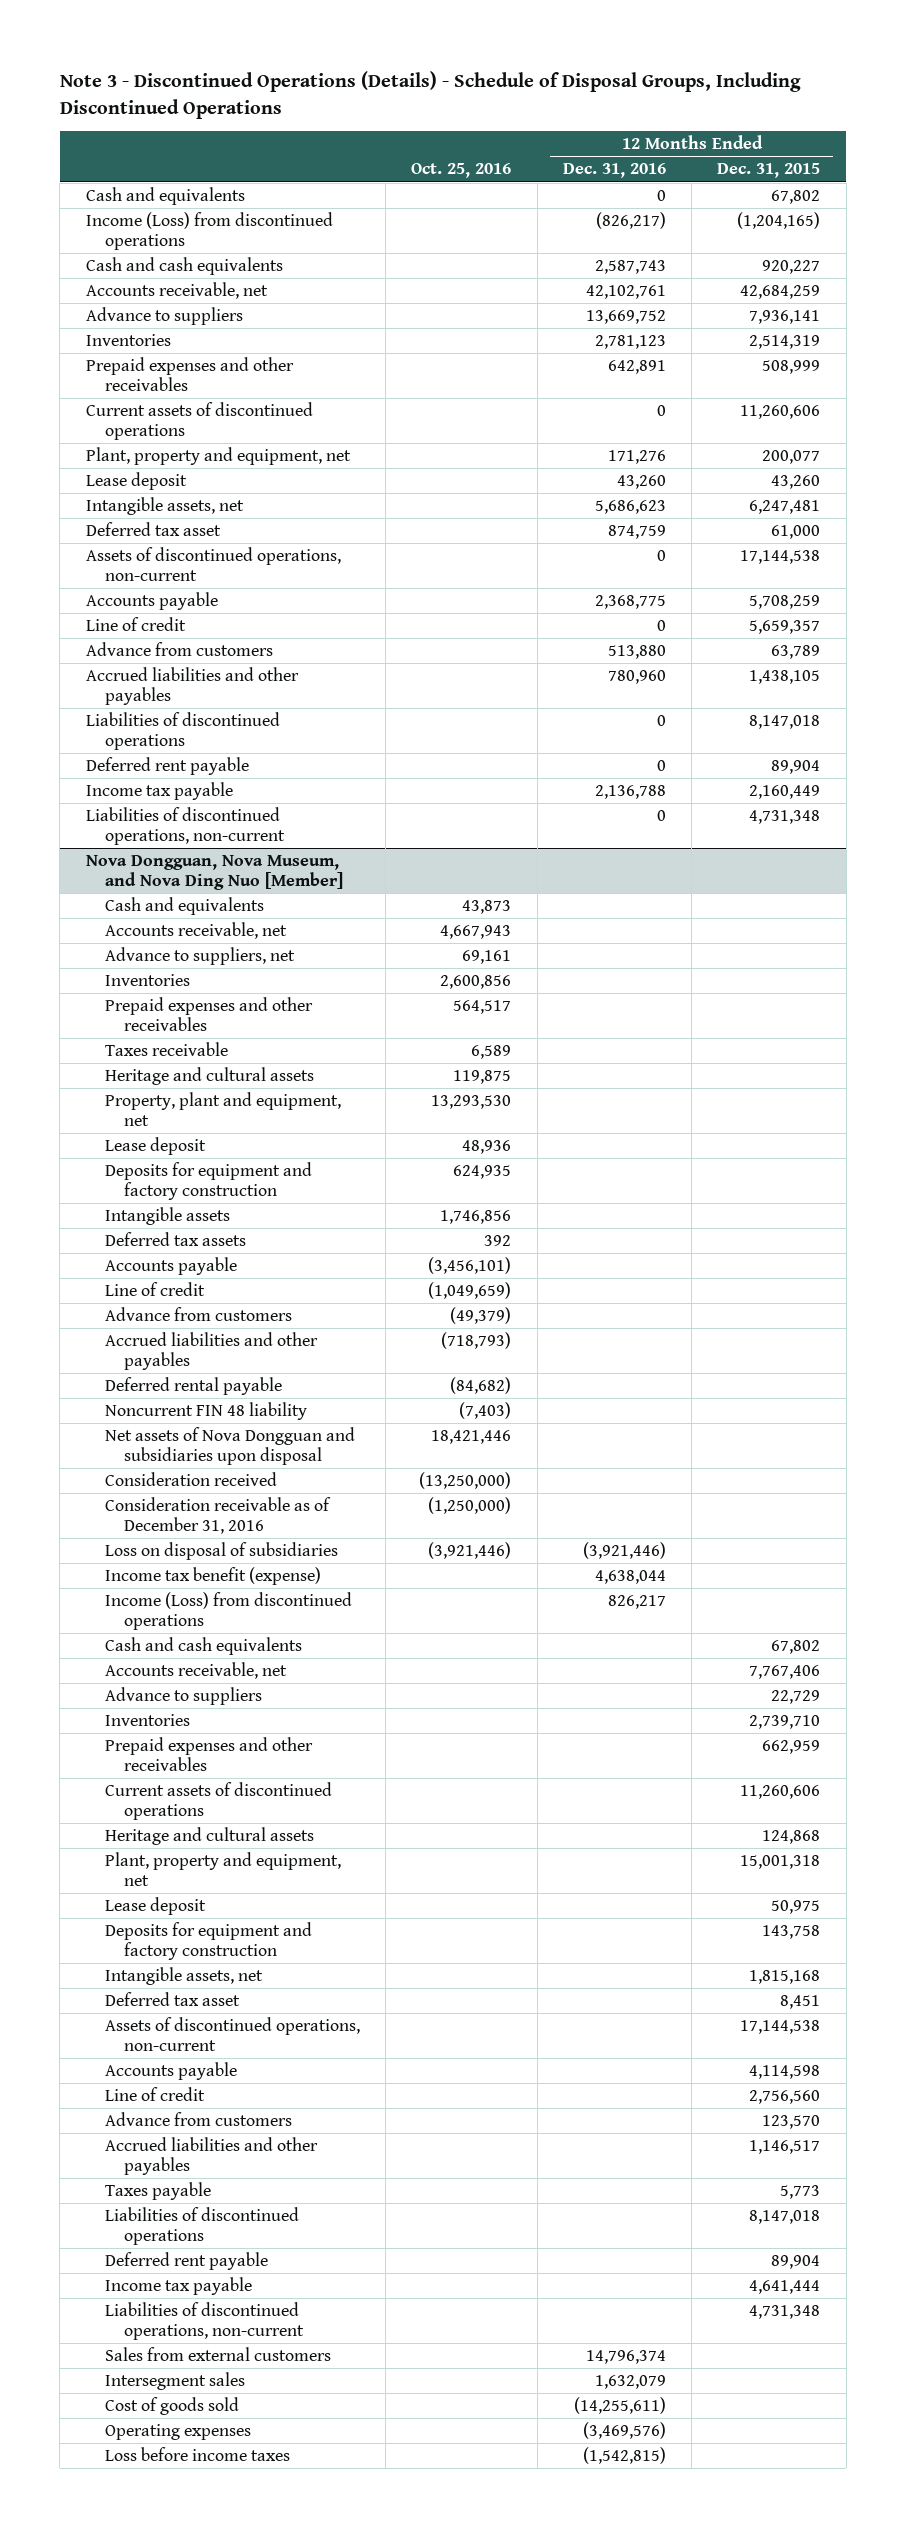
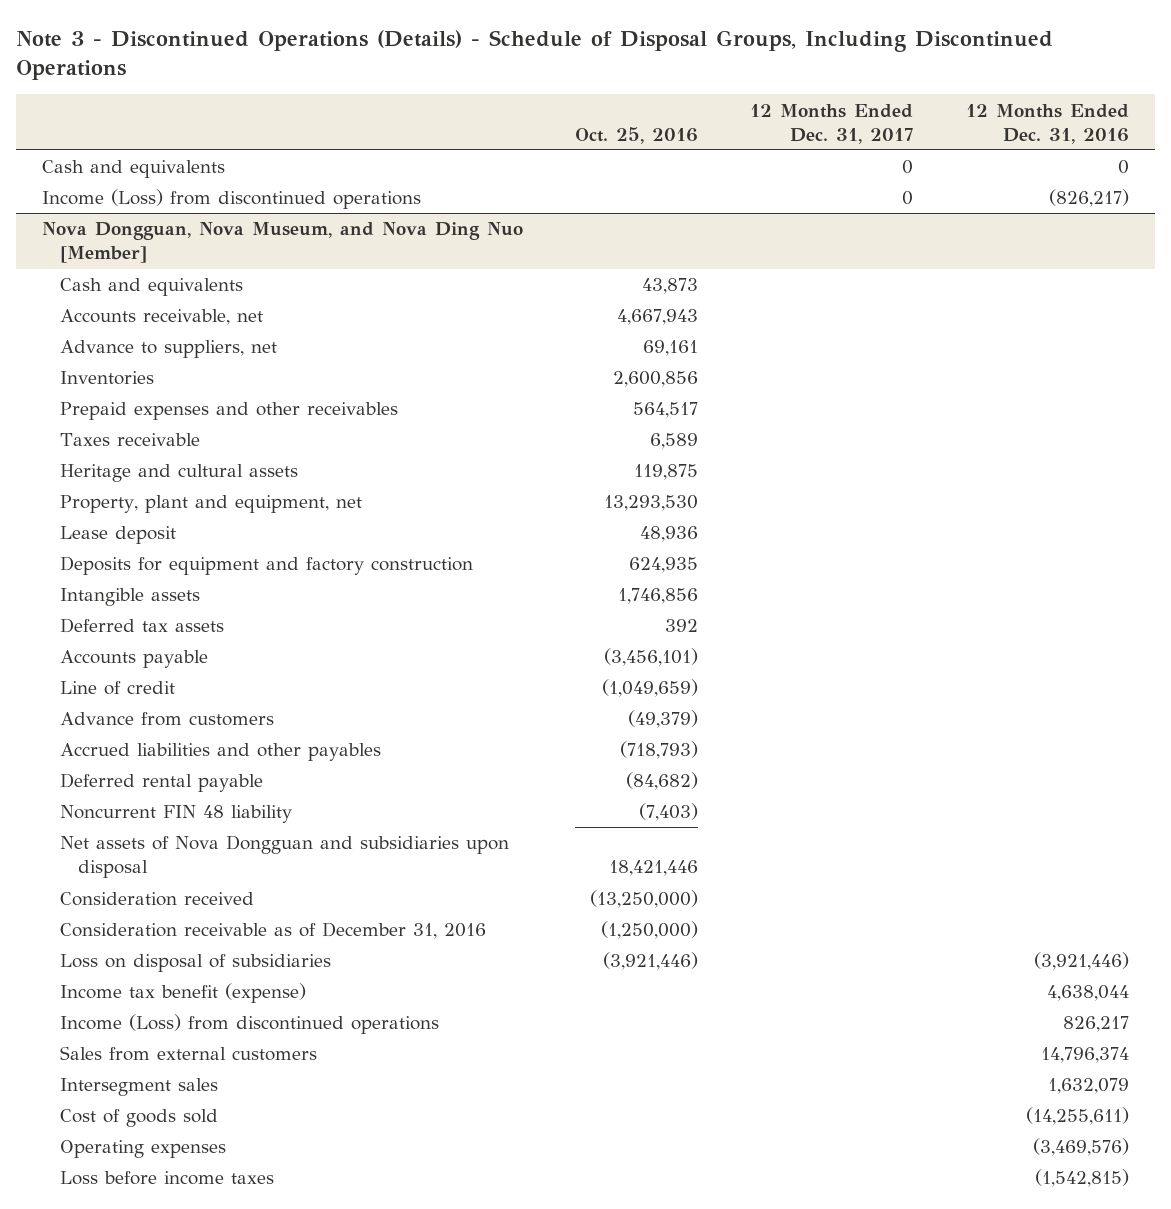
[717,163,821,179] Dec. 31, 2015 -> none
none -> [750,103,914,144] 12 Months Ended Dec. 31, 2017
[85,256,283,275] Cash and cash equivalents -> none
[85,281,268,299] Accounts receivable, net -> none
[85,306,243,325] Advance to suppliers -> none
[85,333,171,346] Inventories -> none
[85,356,294,392] Prepaid expenses and other receivables -> none
[85,401,313,441] Current assets of discontinued operations -> none
[85,446,351,465] Plant, property and equipment, net -> none
[85,471,187,490] Lease deposit -> none
[85,496,244,515] Intangible assets, net -> none
[85,521,221,536] Deferred tax asset -> none
[85,546,341,582] Assets of discontinued operations, non-current -> none
[85,591,218,610] Accounts payable -> none
[85,616,186,631] Line of credit -> none
[85,641,273,656] Advance from customers -> none
[85,666,299,706] Accrued liabilities and other payables -> none
[85,711,280,751] Liabilities of discontinued operations -> none
[85,756,249,775] Deferred rent payable -> none
[85,781,233,800] Income tax payable -> none
[85,806,285,846] Liabilities of discontinued operations, non-current -> none
[104,1636,302,1655] Cash and cash equivalents -> none
[104,1661,287,1679] Accounts receivable, net -> none
[104,1686,262,1705] Advance to suppliers -> none
[104,1713,190,1726] Inventories -> none
[104,1736,313,1772] Prepaid expenses and other receivables -> none
[104,1781,332,1821] Current assets of discontinued operations -> none
[104,1826,314,1845] Heritage and cultural assets -> none
[104,1851,341,1887] Plant, property and equipment, net -> none
[104,1896,206,1915] Lease deposit -> none
[104,1921,312,1961] Deposits for equipment and factory construction -> none
[104,1966,263,1985] Intangible assets, net -> none
[104,1991,240,2006] Deferred tax asset -> none
[104,2016,360,2052] Assets of discontinued operations, non-current -> none
[104,2061,237,2080] Accounts payable -> none
[104,2086,205,2101] Line of credit -> none
[104,2111,292,2126] Advance from customers -> none
[104,2136,318,2176] Accrued liabilities and other payables -> none
[104,2181,211,2200] Taxes payable -> none
[104,2206,299,2246] Liabilities of discontinued operations -> none
[104,2251,268,2270] Deferred rent payable -> none
[104,2276,252,2295] Income tax payable -> none
[104,2301,305,2341] Liabilities of discontinued operations, non-current -> none

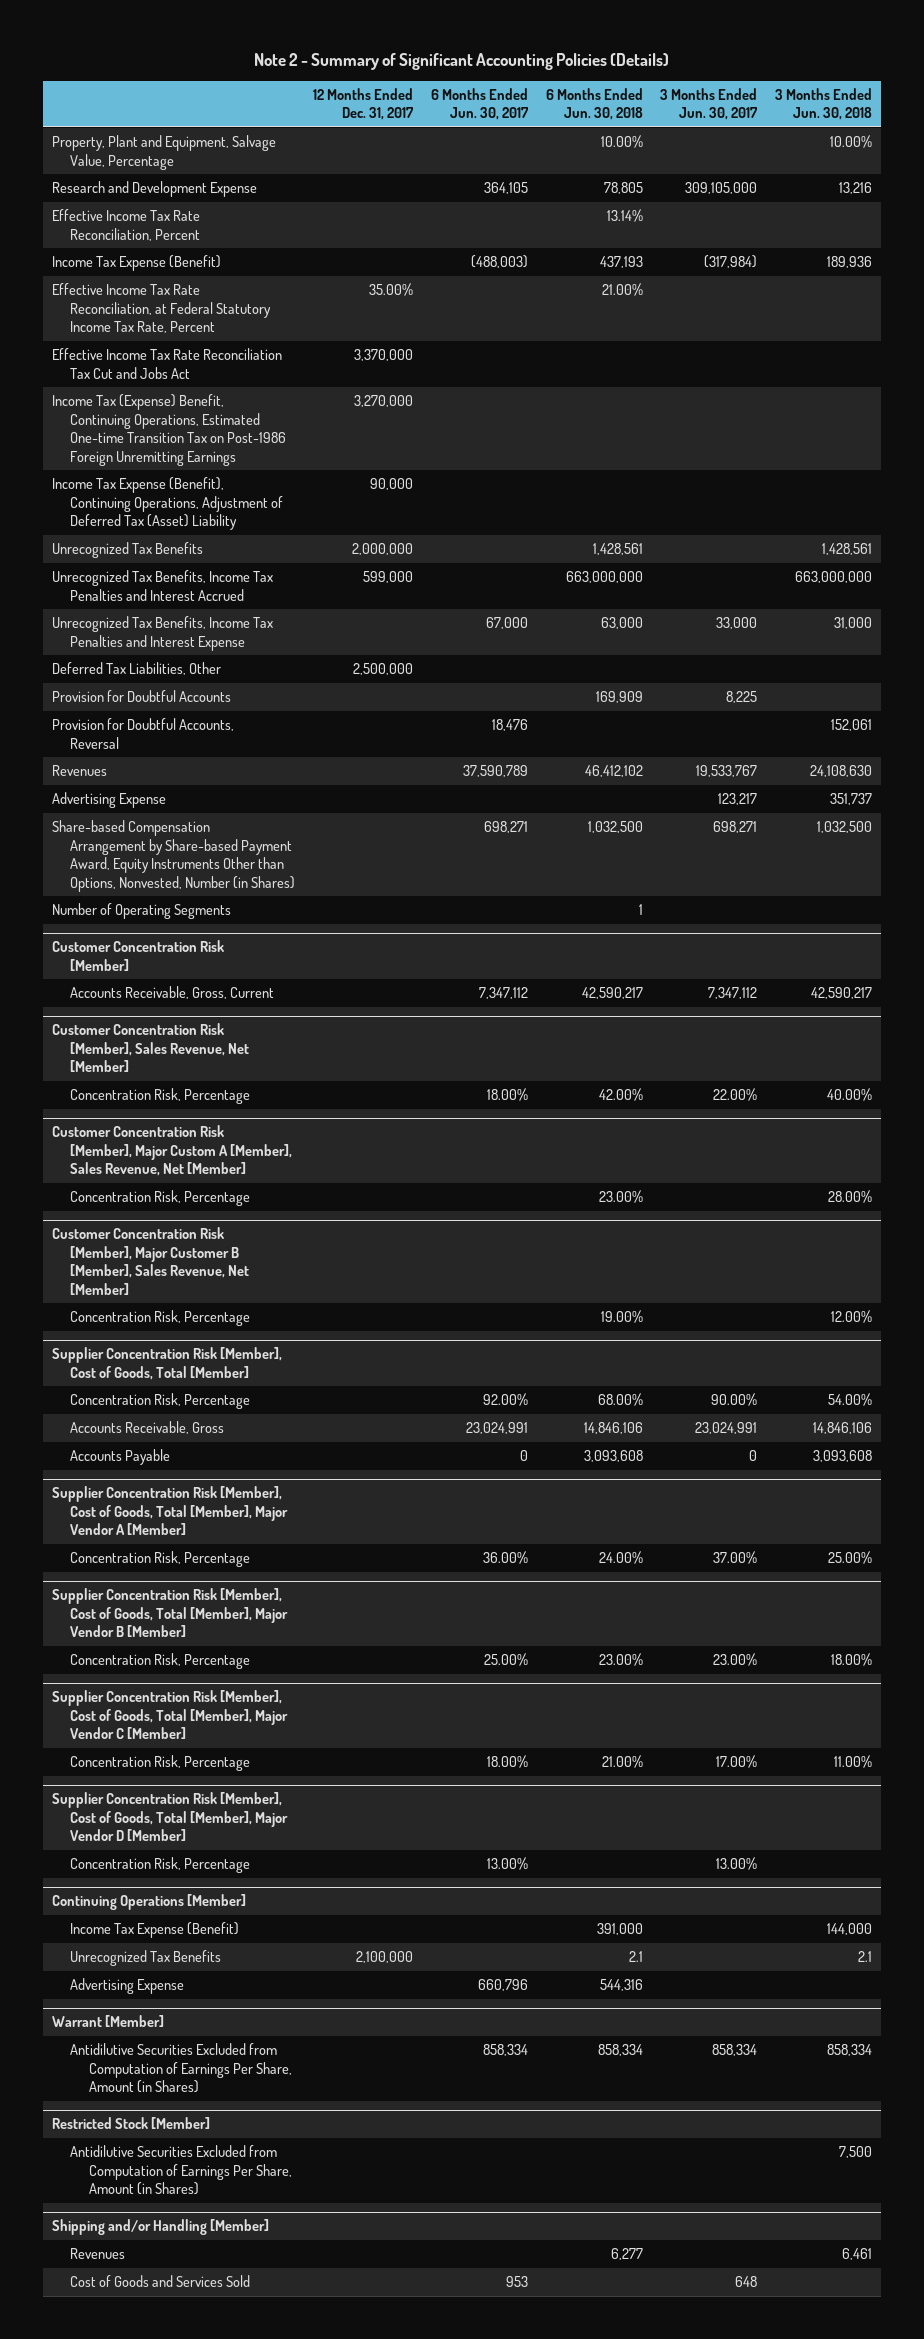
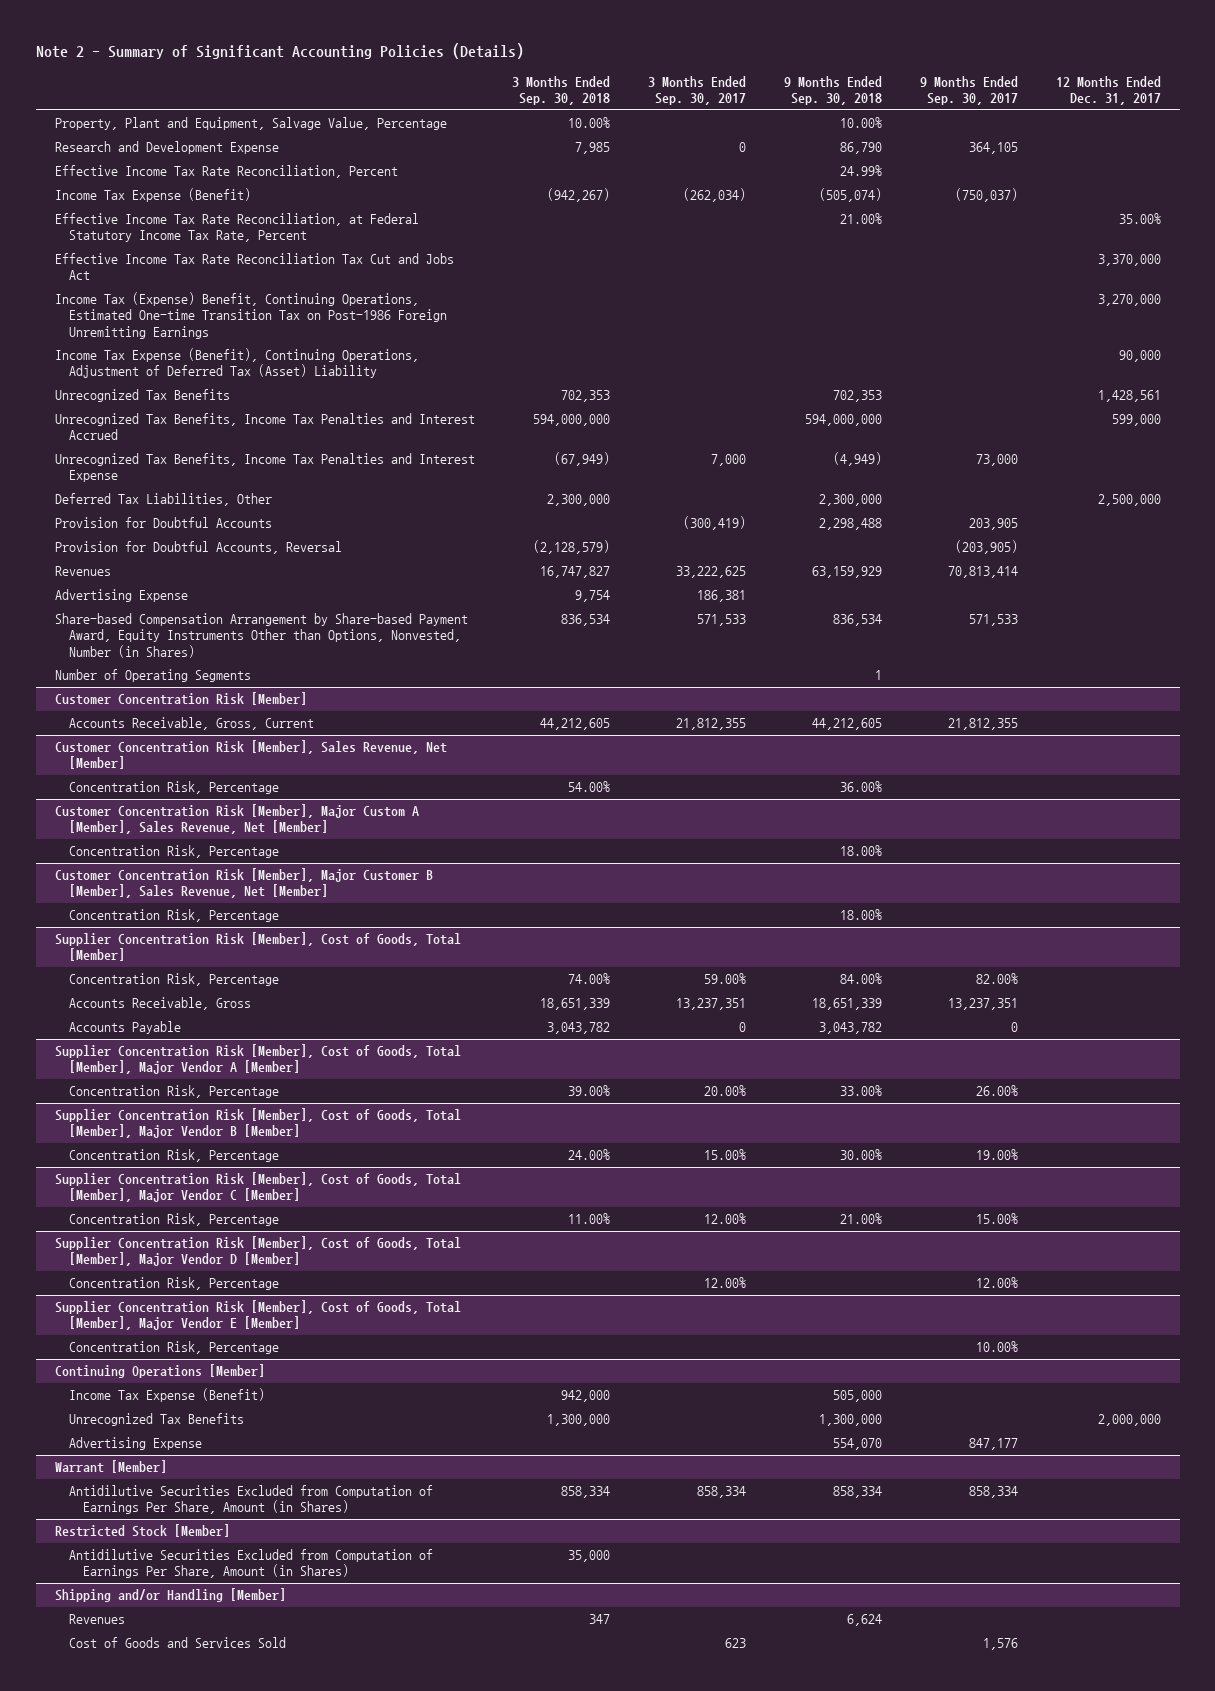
[430,87,529,121] 6 Months Ended Jun. 30, 2017 -> none
[545,87,643,121] 6 Months Ended Jun. 30, 2018 -> none
[660,87,759,121] 3 Months Ended Jun. 30, 2017 -> none
[774,87,872,121] 3 Months Ended Jun. 30, 2018 -> none
none -> [512,75,611,105] 3 Months Ended Sep. 30, 2018
none -> [648,75,747,105] 3 Months Ended Sep. 30, 2017
none -> [784,75,883,105] 9 Months Ended Sep. 30, 2018
none -> [919,75,1018,105] 9 Months Ended Sep. 30, 2017
[352,543,414,556] 2,000,000 -> [1097,390,1161,403] 1,428,561
none -> [54,1300,461,1331] Supplier Concentration Risk [Member], Cost of Goods, Total [Member], Major Vendor E [Member]
none -> [68,1341,279,1355] Concentration Risk, Percentage
[356,1951,414,1964] 2,100,000 -> [1097,1414,1161,1427] 2,000,000

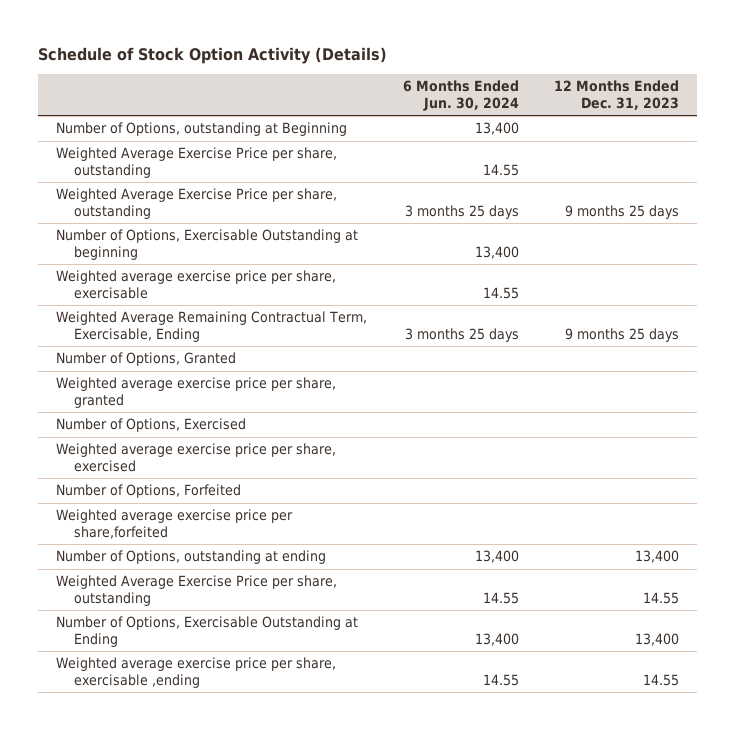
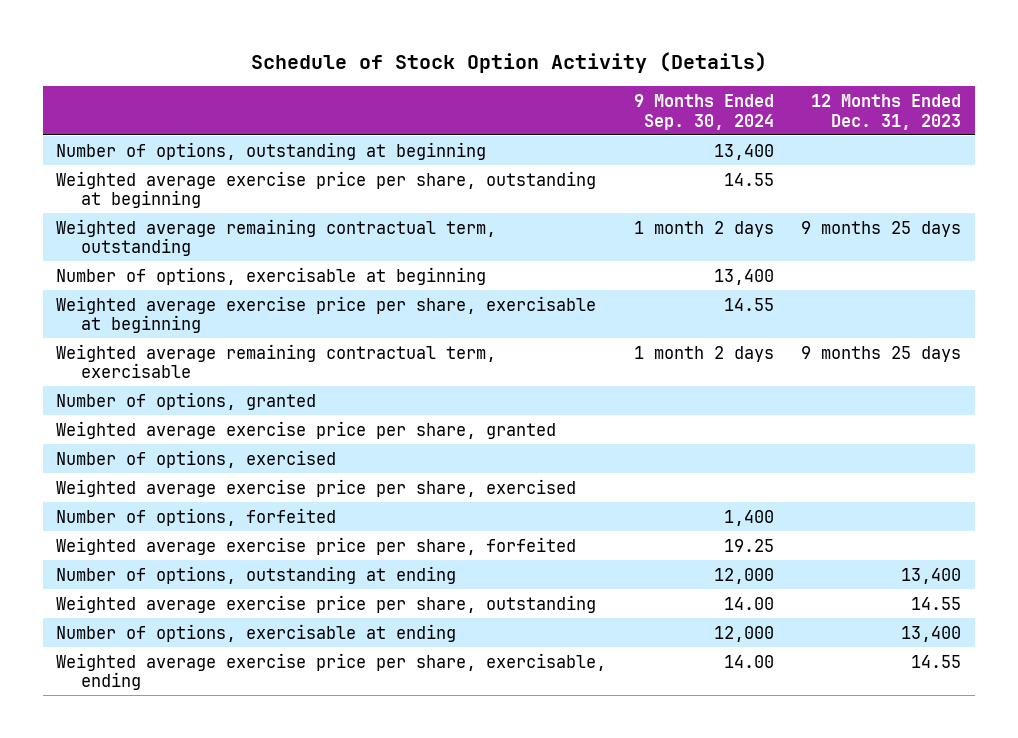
[402,80,519,111] 6 Months Ended Jun. 30, 2024 -> none
none -> [633,93,774,130] 9 Months Ended Sep. 30, 2024
[56,122,348,137] Number of Options, outstanding at Beginning -> [56,141,487,160] Number of options, outstanding at beginning
[56,147,338,178] Weighted Average Exercise Price per share, outstanding -> [56,170,597,209] Weighted average exercise price per share, outstanding at beginning
[56,188,338,219] Weighted Average Exercise Price per share, outstanding -> [56,218,497,257] Weighted average remaining contractual term, outstanding
[56,229,359,260] Number of Options, Exercisable Outstanding at beginning -> [56,266,487,285] Number of options, exercisable at beginning
[56,270,337,299] Weighted average exercise price per share, exercisable -> [56,295,597,334] Weighted average exercise price per share, exercisable at beginning
[56,311,368,342] Weighted Average Remaining Contractual Term, Exercisable, Ending -> [56,343,497,379] Weighted average remaining contractual term, exercisable
[56,352,237,367] Number of Options, Granted -> [56,391,317,410] Number of options, granted
[56,418,247,433] Number of Options, Exercised -> [56,449,337,468] Number of options, exercised
[56,484,242,499] Number of Options, Forfeited -> [56,507,337,526] Number of options, forfeited
[56,509,294,539] Weighted average exercise price per share,forfeited -> [56,536,577,555] Weighted average exercise price per share, forfeited
[56,550,327,565] Number of Options, outstanding at ending -> [56,565,457,584] Number of options, outstanding at ending
[56,575,338,606] Weighted Average Exercise Price per share, outstanding -> [56,594,597,613] Weighted average exercise price per share, outstanding
[56,616,359,647] Number of Options, Exercisable Outstanding at Ending -> [56,623,457,642] Number of options, exercisable at ending
[56,657,337,688] Weighted average exercise price per share, exercisable ,ending -> [56,652,607,691] Weighted average exercise price per share, exercisable, ending

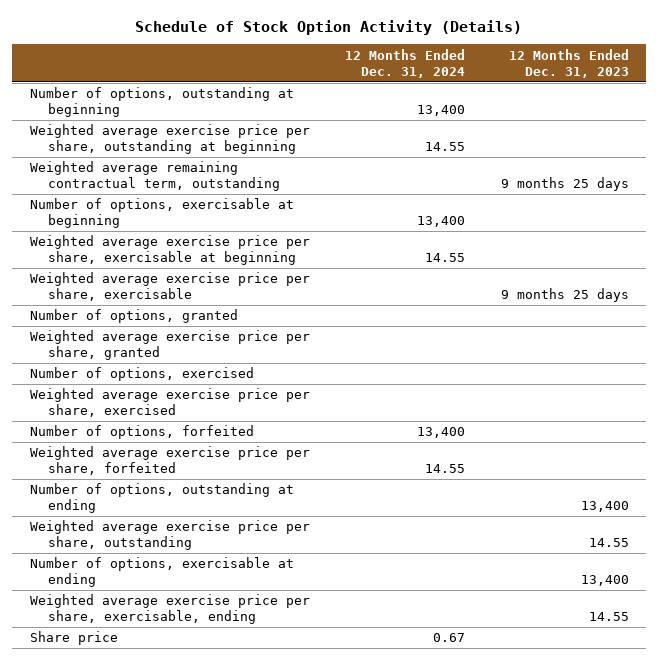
[633,93,774,130] 9 Months Ended Sep. 30, 2024 -> none
none -> [345,48,466,78] 12 Months Ended Dec. 31, 2024
[56,343,497,379] Weighted average remaining contractual term, exercisable -> [30,272,311,302] Weighted average exercise price per share, exercisable
none -> [30,631,119,646] Share price

